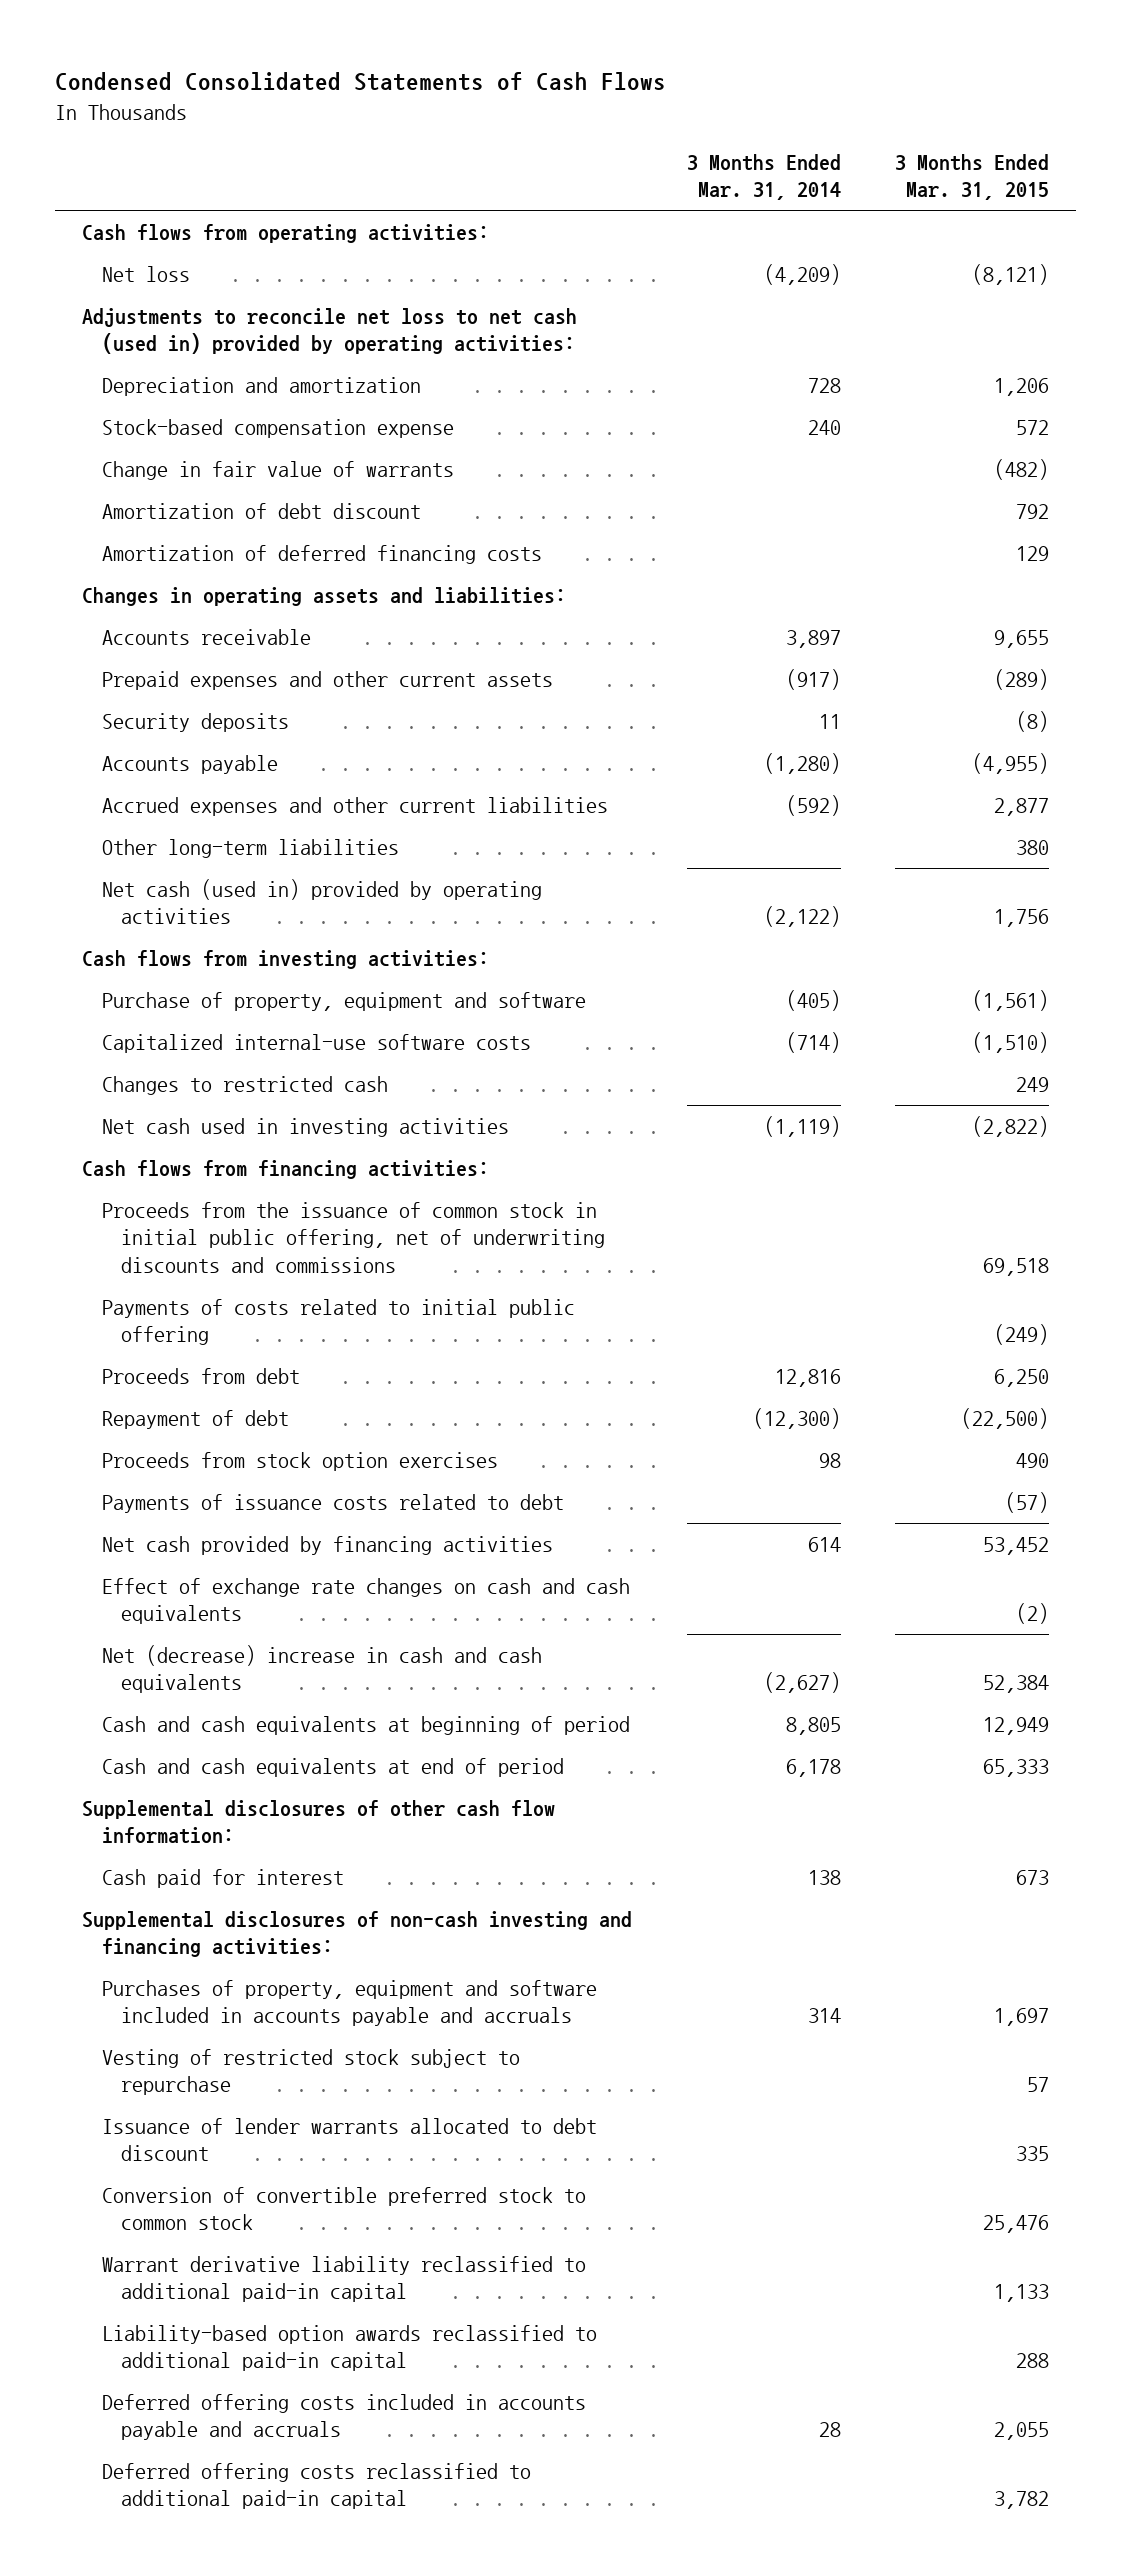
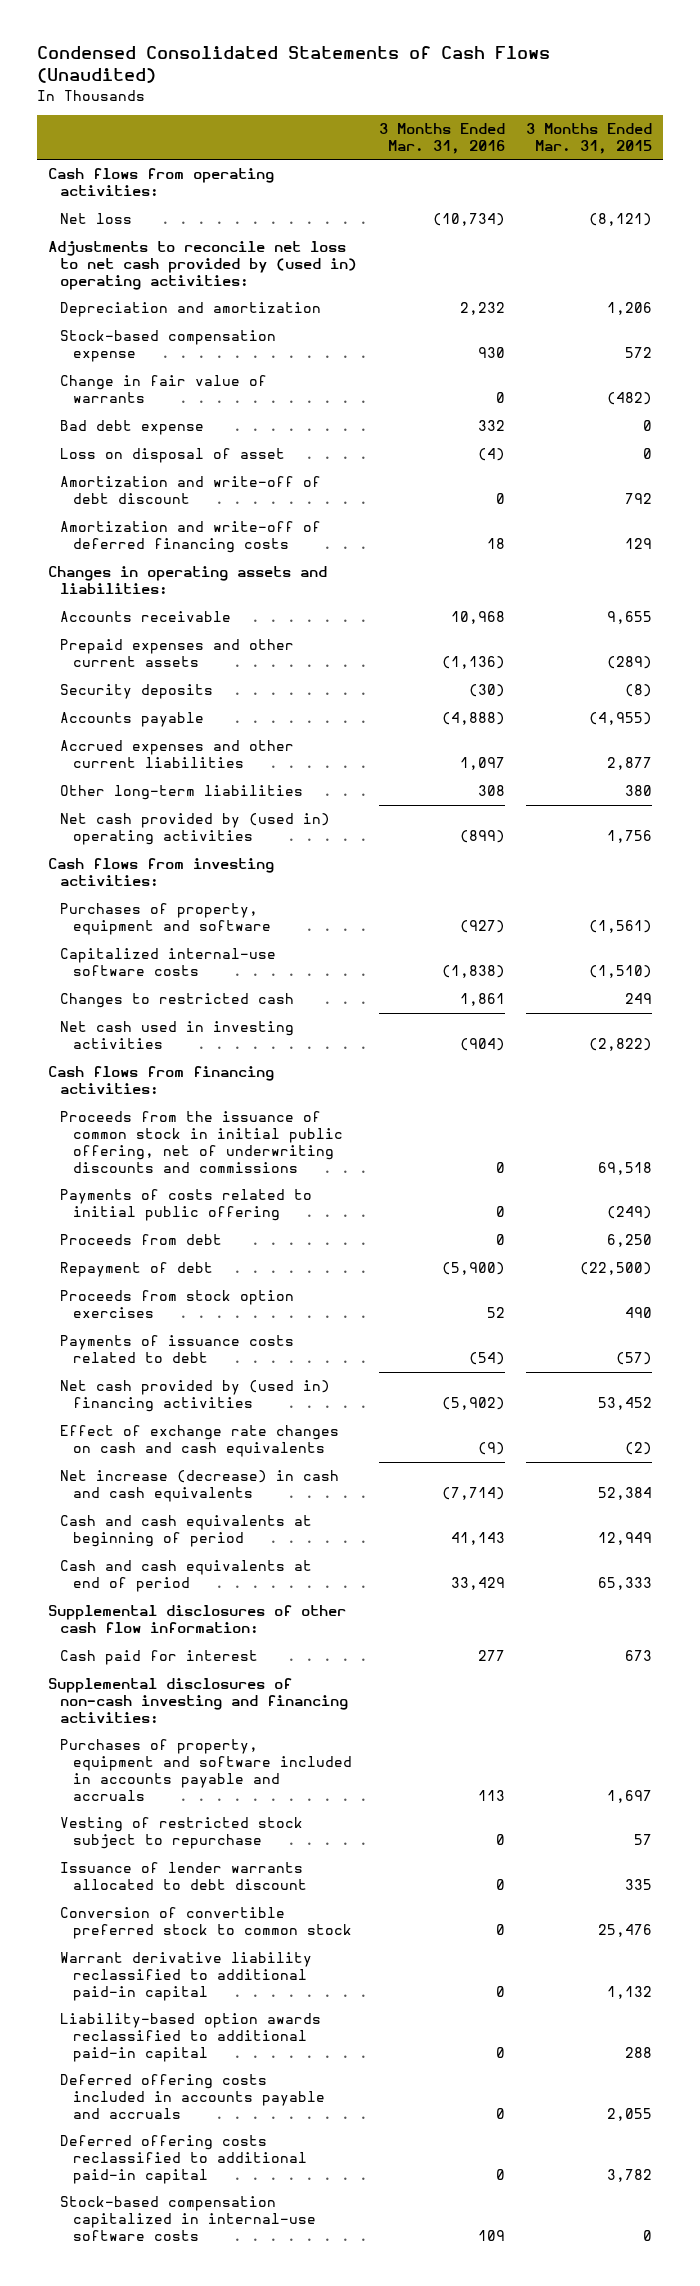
[55,72,667,92] Condensed Consolidated Statements of Cash Flows -> [37,46,551,84] Condensed Consolidated Statements of Cash Flows (Unaudited)
[686,153,841,201] 3 Months Ended Mar. 31, 2014 -> none
none -> [378,123,505,154] 3 Months Ended Mar. 31, 2016
[82,308,578,355] Adjustments to reconcile net loss to net cash (used in) provided by operating activities: -> [47,241,358,290] Adjustments to reconcile net loss to net cash provided by (used in) operating activities:
none -> [60,420,205,436] Bad debt expense
none -> [60,448,286,464] Loss on disposal of asset
[101,503,421,520] Amortization of debt discount -> [60,476,322,505] Amortization and write-off of debt discount
[101,545,542,565] Amortization of deferred financing costs -> [60,521,322,554] Amortization and write-off of deferred financing costs
[101,879,542,925] Net cash (used in) provided by operating activities -> [60,813,331,846] Net cash provided by (used in) operating activities
[101,992,586,1012] Purchase of property, equipment and software -> [60,903,271,936] Purchases of property, equipment and software
[101,1536,553,1556] Net cash provided by financing activities -> [60,1380,331,1413] Net cash provided by (used in) financing activities
[101,1645,542,1694] Net (decrease) increase in cash and cash equivalents -> [60,1470,340,1503] Net increase (decrease) in cash and cash equivalents
[993,2284,1049,2303] 1,133 -> [606,1985,652,1999] 1,132
none -> [60,2196,316,2241] Stock-based compensation capitalized in internal-use software costs

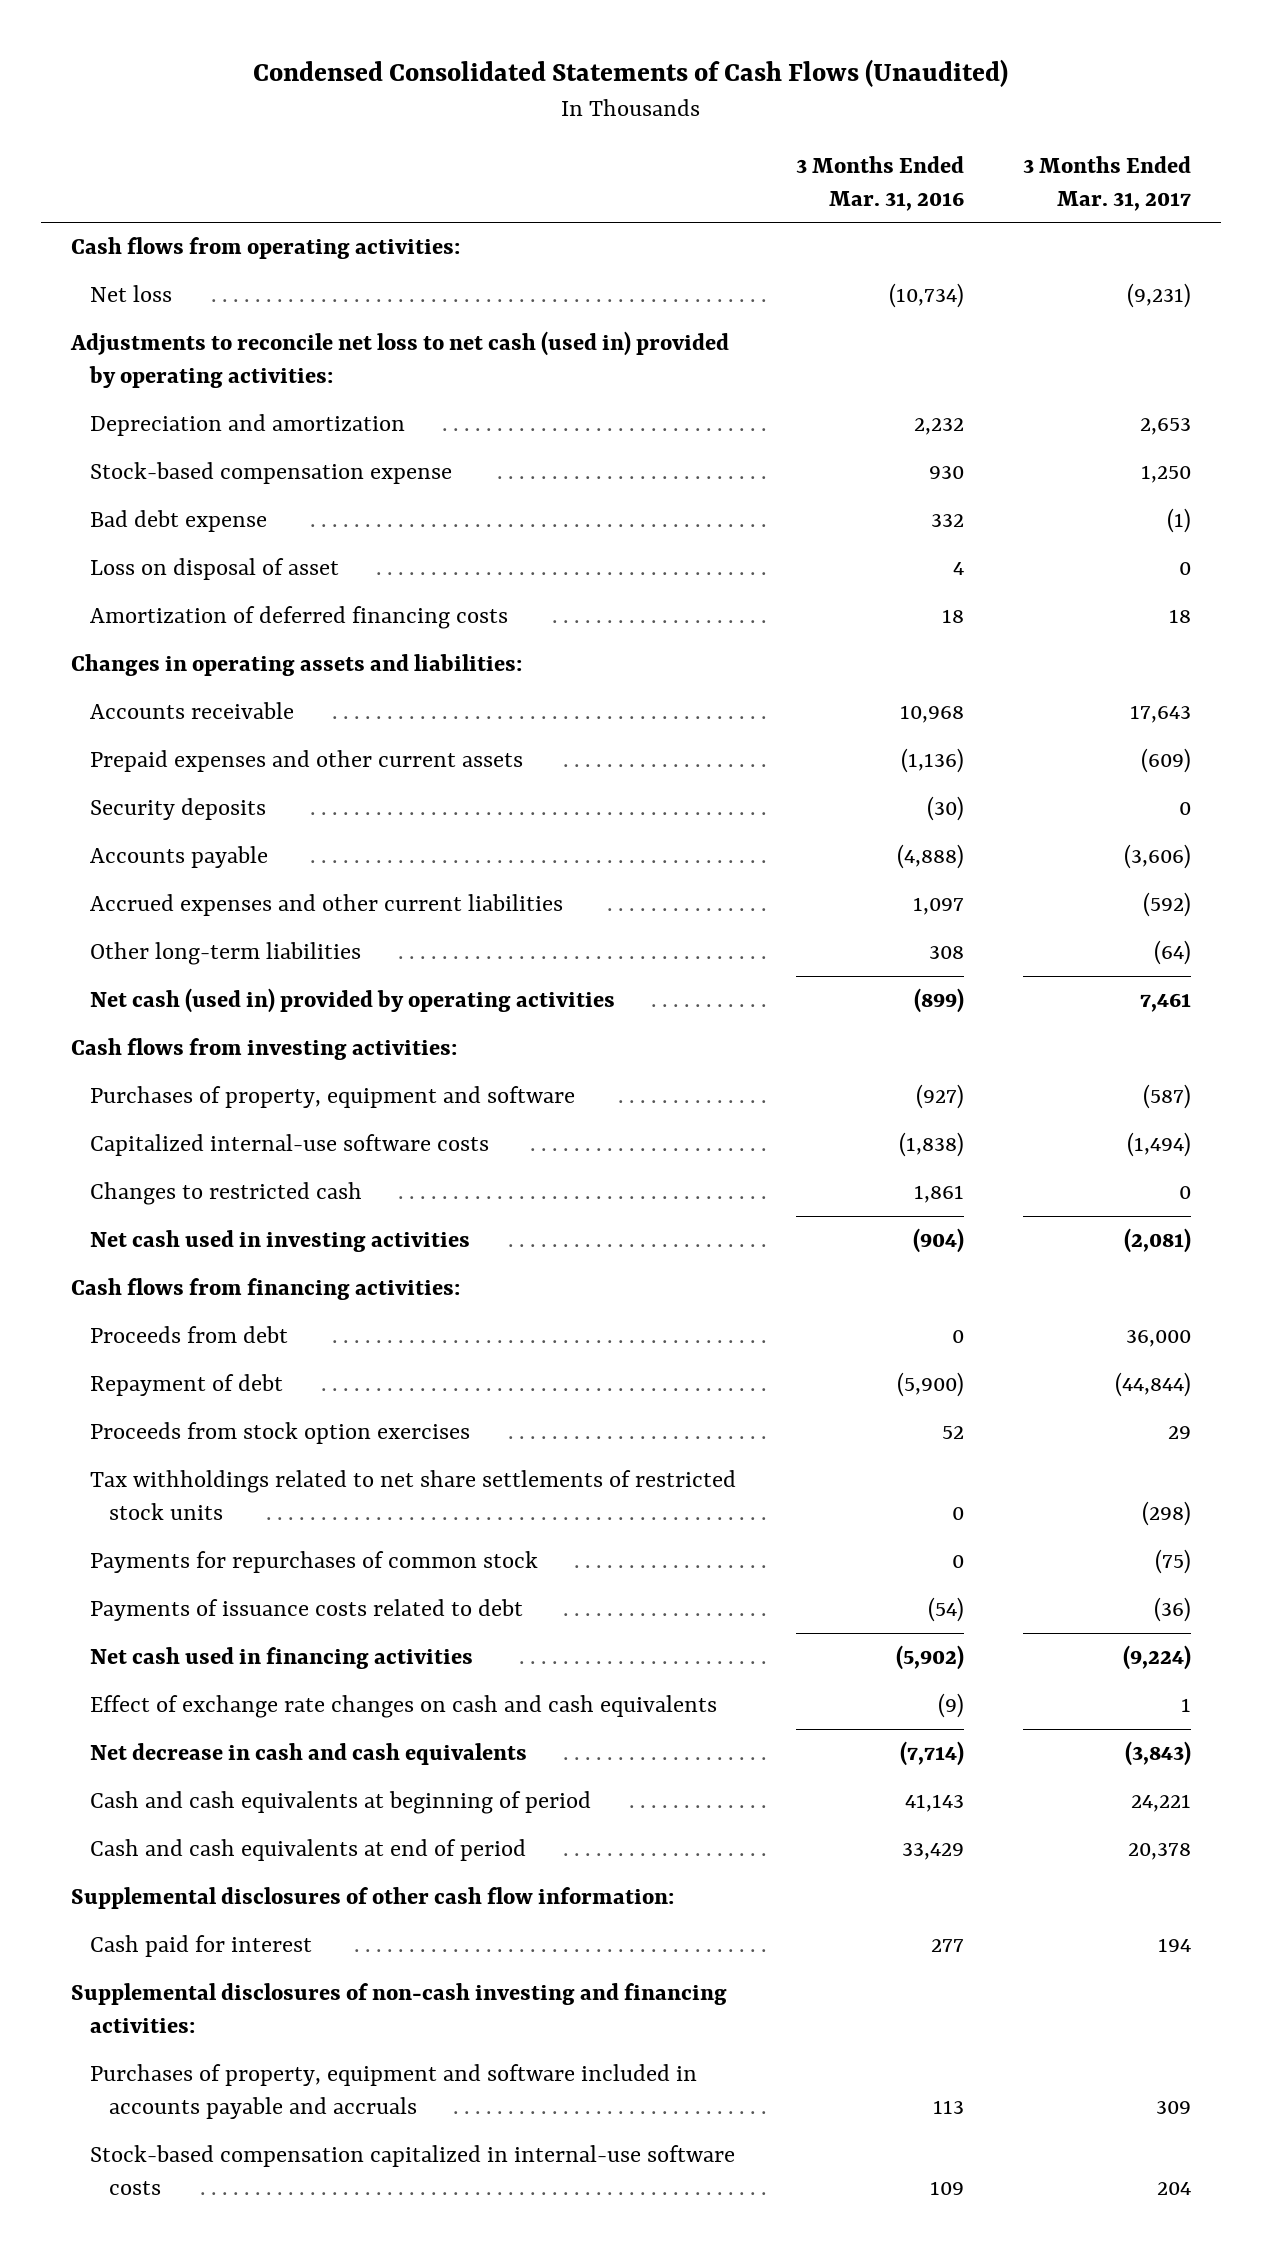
[525,123,652,154] 3 Months Ended Mar. 31, 2015 -> none
none -> [1023,155,1192,211] 3 Months Ended Mar. 31, 2017
[47,241,358,290] Adjustments to reconcile net loss to net cash provided by (used in) operating activities: -> [69,331,729,389] Adjustments to reconcile net loss to net cash (used in) provided by operating activities:
[60,375,268,404] Change in fair value of warrants -> none
[60,476,322,505] Amortization and write-off of debt discount -> none
[477,448,505,462] (4) -> [952,562,964,576] 4
[60,521,322,554] Amortization and write-off of deferred financing costs -> [89,606,508,630] Amortization of deferred financing costs
[60,813,331,846] Net cash provided by (used in) operating activities -> [89,988,615,1014] Net cash (used in) provided by operating activities
[60,1111,343,1173] Proceeds from the issuance of common stock in initial public offering, net of underwriting discounts and commissions -> none
[60,1189,313,1222] Payments of costs related to initial public offering -> none
none -> [89,1470,736,1521] Tax withholdings related to net share settlements of restricted stock units
none -> [89,1551,538,1574] Payments for repurchases of common stock
[60,1380,331,1413] Net cash provided by (used in) financing activities -> [89,1647,473,1670] Net cash used in financing activities
[60,1470,340,1503] Net increase (decrease) in cash and cash equivalents -> [89,1743,527,1766] Net decrease in cash and cash equivalents
[60,1817,304,1850] Vesting of restricted stock subject to repurchase -> none
[60,1862,307,1891] Issuance of lender warrants allocated to debt discount -> none
[60,1907,352,1940] Conversion of convertible preferred stock to common stock -> none
[60,1952,313,2001] Warrant derivative liability reclassified to additional paid-in capital -> none
[60,2013,322,2062] Liability-based option awards reclassified to additional paid-in capital -> none
[60,2074,325,2119] Deferred offering costs included in accounts payable and accruals -> none
[60,2135,307,2184] Deferred offering costs reclassified to additional paid-in capital -> none

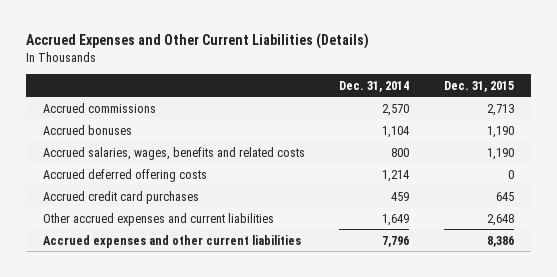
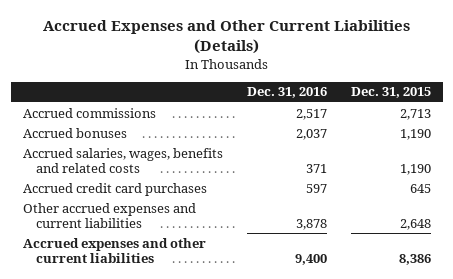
[339,80,410,92] Dec. 31, 2014 -> none
none -> [246,87,327,99] Dec. 31, 2016
[43,168,208,182] Accrued deferred offering costs -> none

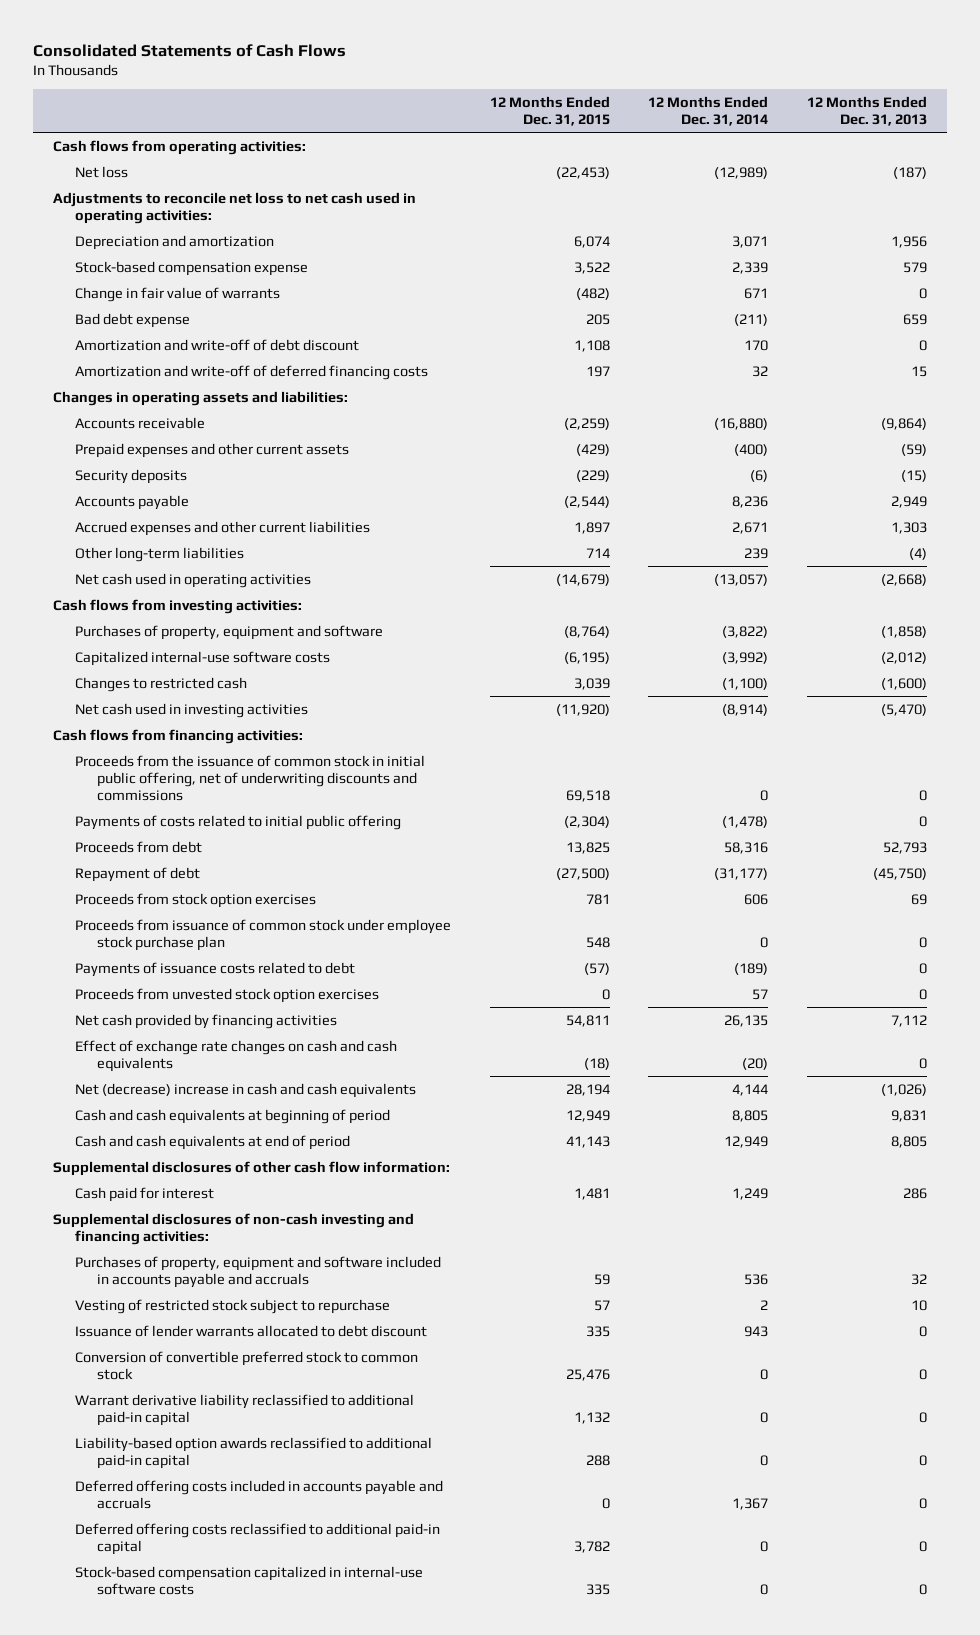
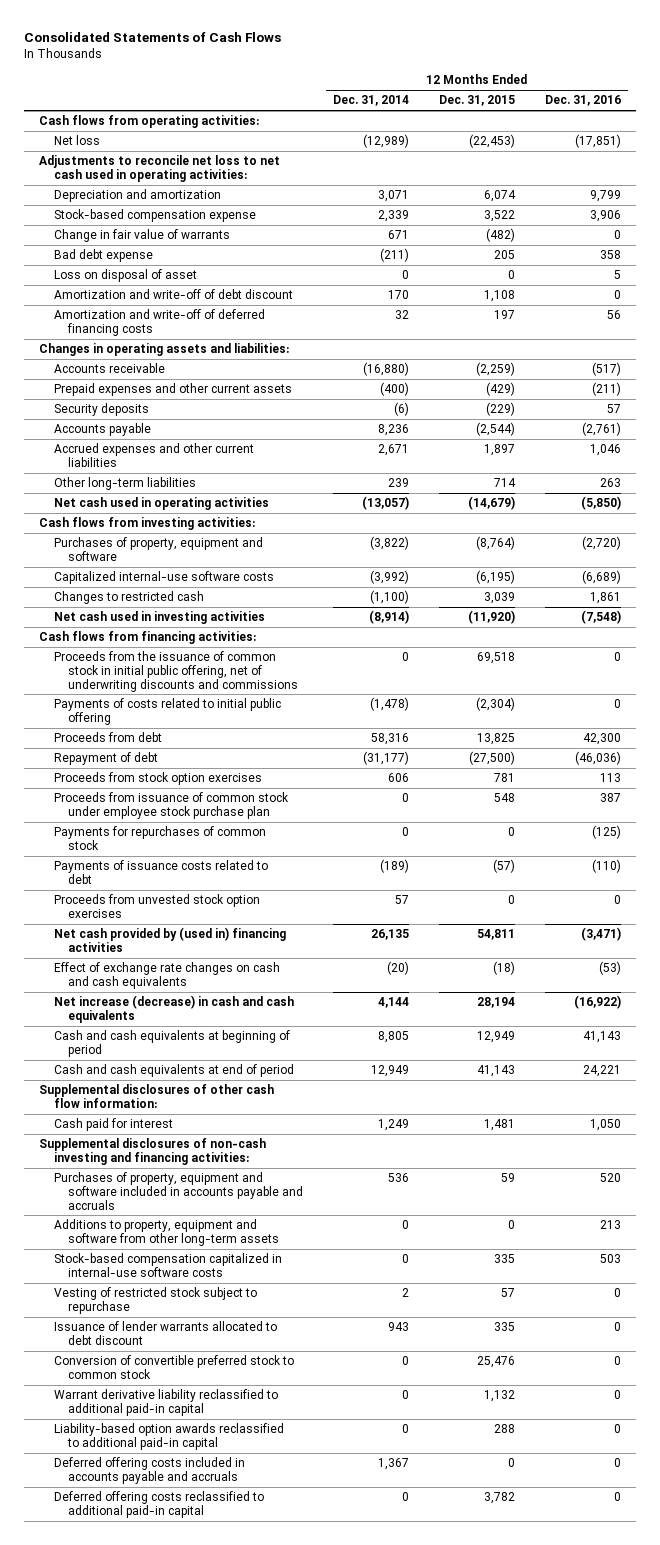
[807,95,928,126] 12 Months Ended Dec. 31, 2013 -> none
none -> [544,95,621,107] Dec. 31, 2016
none -> [53,269,197,283] Loss on disposal of asset
none -> [53,826,266,850] Payments for repurchases of common stock
[74,1013,337,1029] Net cash provided by financing activities -> [53,927,286,952] Net cash provided by (used in) financing activities
[74,1082,416,1098] Net (decrease) increase in cash and cash equivalents -> [53,995,294,1023] Net increase (decrease) in cash and cash equivalents
none -> [53,1219,280,1246] Additions to property, equipment and software from other long-term assets
[74,1565,423,1595] Stock-based compensation capitalized in internal-use software costs -> [53,1253,282,1277] Stock-based compensation capitalized in internal-use software costs

